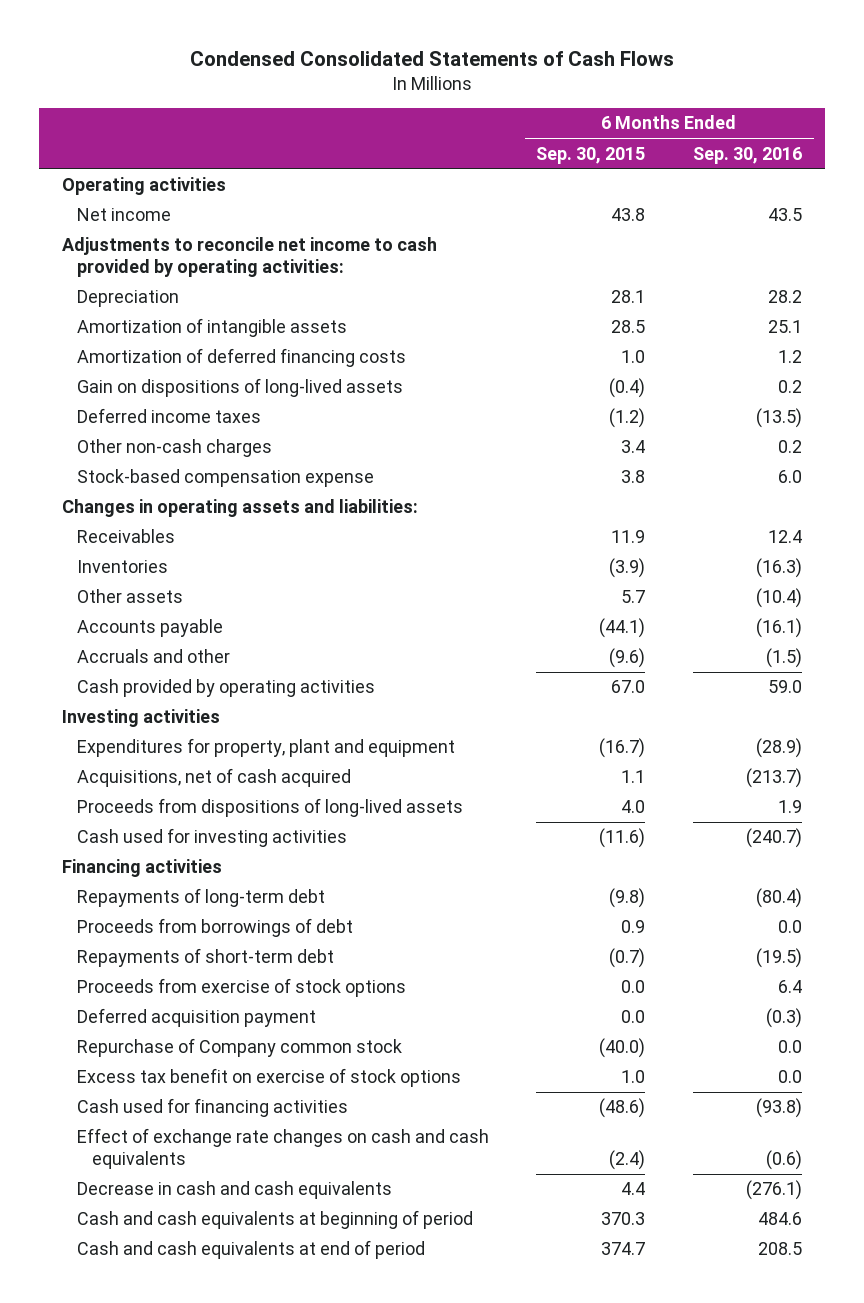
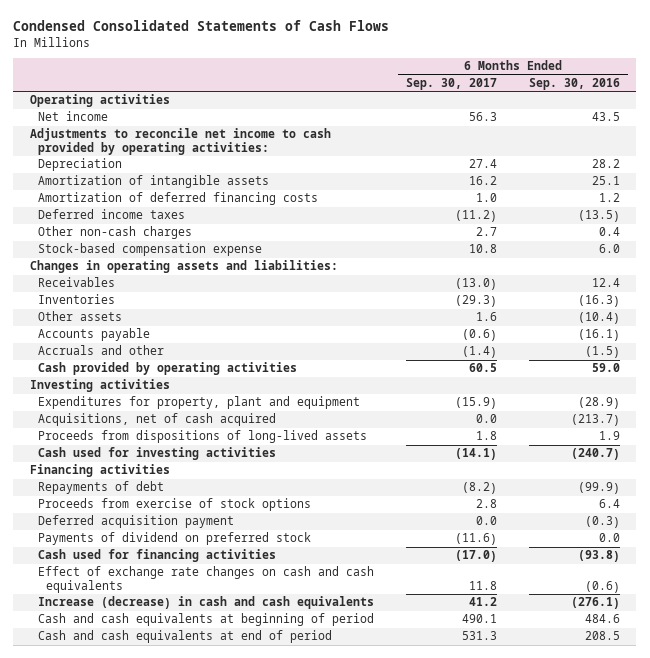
[536,146,646,164] Sep. 30, 2015 -> none
none -> [405,78,497,91] Sep. 30, 2017
[77,378,404,398] Gain on dispositions of long-lived assets -> none
[777,440,802,454] 0.2 -> [599,227,621,237] 0.4
[77,918,354,938] Proceeds from borrowings of debt -> none
[77,948,335,968] Repayments of short-term debt -> none
[77,888,326,908] Repayments of long-term debt -> [37,481,164,495] Repayments of debt
[755,888,802,909] (80.4) -> [578,482,621,495] (99.9)
[77,1038,403,1058] Repurchase of Company common stock -> none
[77,1068,462,1088] Excess tax benefit on exercise of stock options -> none
none -> [37,532,311,546] Payments of dividend on preferred stock
[77,1181,393,1200] Decrease in cash and cash equivalents -> [37,596,374,610] Increase (decrease) in cash and cash equivalents

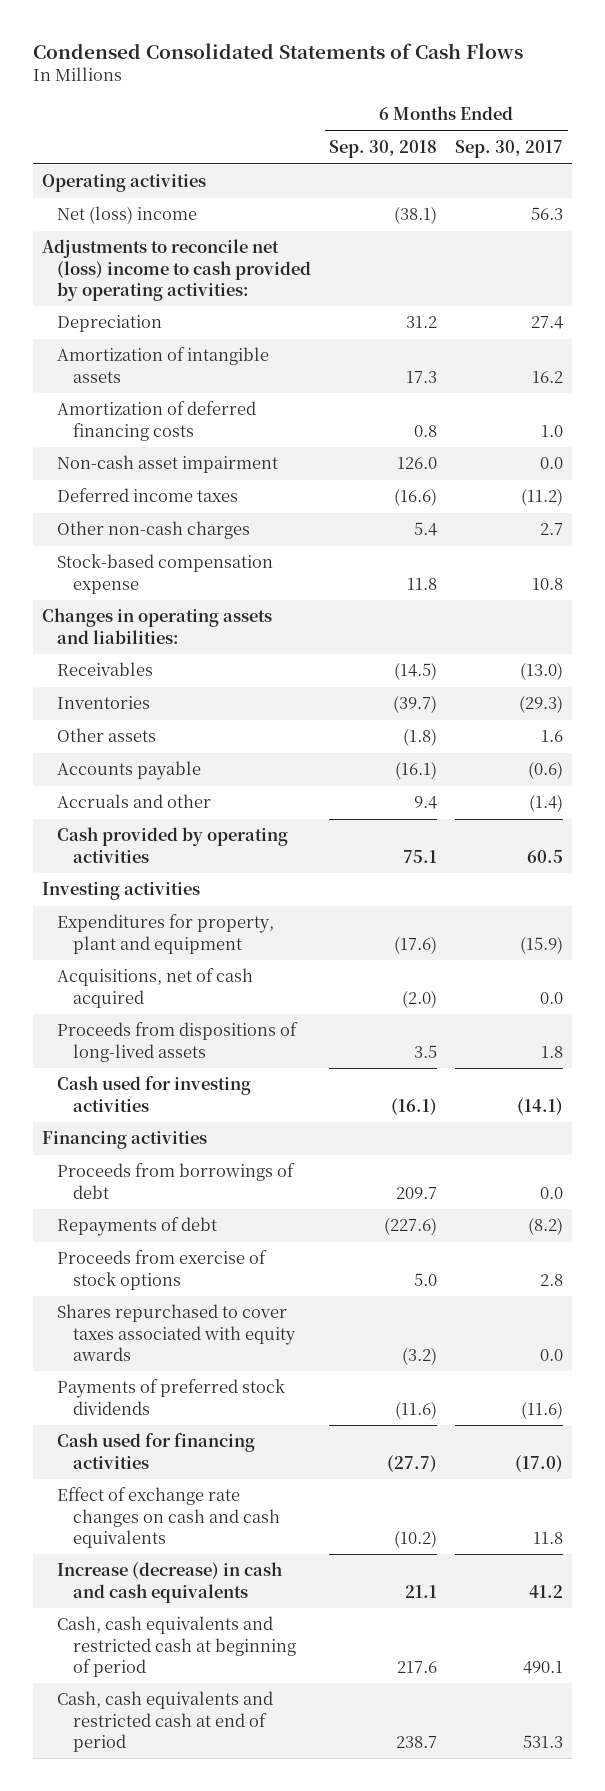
[529,78,621,91] Sep. 30, 2016 -> none
none -> [329,140,438,159] Sep. 30, 2018
[37,111,108,122] Net income -> [57,206,198,225] Net (loss) income
[29,128,331,155] Adjustments to reconcile net income to cash provided by operating activities: -> [42,239,312,301] Adjustments to reconcile net (loss) income to cash provided by operating activities:
none -> [57,455,279,474] Non-cash asset impairment
none -> [57,1163,296,1199] Proceeds from borrowings of debt
[37,515,234,529] Deferred acquisition payment -> none
none -> [57,1304,296,1361] Shares repurchased to cover taxes associated with equity awards
[37,532,311,546] Payments of dividend on preferred stock -> [57,1379,286,1415] Payments of preferred stock dividends
[37,613,374,627] Cash and cash equivalents at beginning of period -> [57,1616,296,1677] Cash, cash equivalents and restricted cash at beginning of period
[37,630,332,644] Cash and cash equivalents at end of period -> [57,1691,274,1752] Cash, cash equivalents and restricted cash at end of period

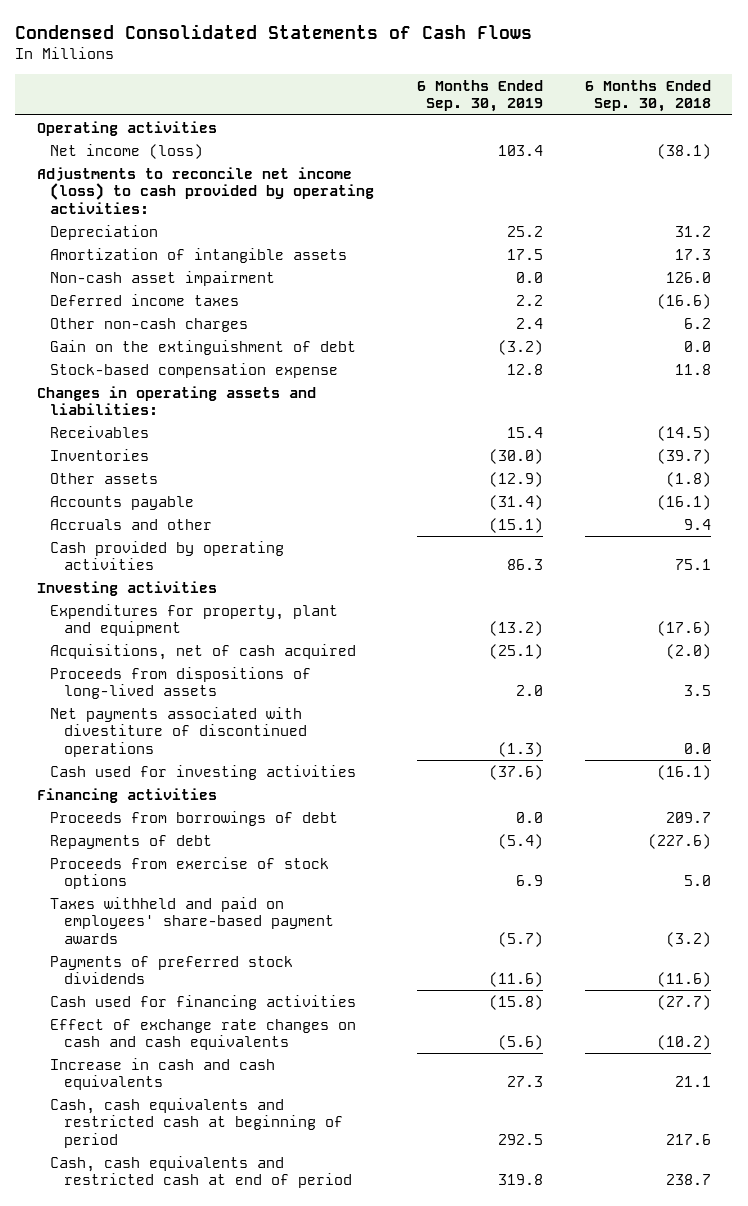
[455,140,564,159] Sep. 30, 2017 -> none
none -> [416,79,543,113] 6 Months Ended Sep. 30, 2019
[57,206,198,225] Net (loss) income -> [50,143,204,159] Net income (loss)
[42,239,312,301] Adjustments to reconcile net (loss) income to cash provided by operating activities: -> [36,166,375,214] Adjustments to reconcile net income (loss) to cash provided by operating activities:
[57,401,257,441] Amortization of deferred financing costs -> none
[414,522,438,537] 5.4 -> [684,317,712,329] 6.2
none -> [50,339,357,355] Gain on the extinguishment of debt
none -> [50,706,307,757] Net payments associated with divestiture of discontinued operations
[57,1304,296,1361] Shares repurchased to cover taxes associated with equity awards -> [50,896,334,944] Taxes withheld and paid on employees' share-based payment awards
[57,1562,283,1603] Increase (decrease) in cash and cash equivalents -> [50,1057,276,1091] Increase in cash and cash equivalents

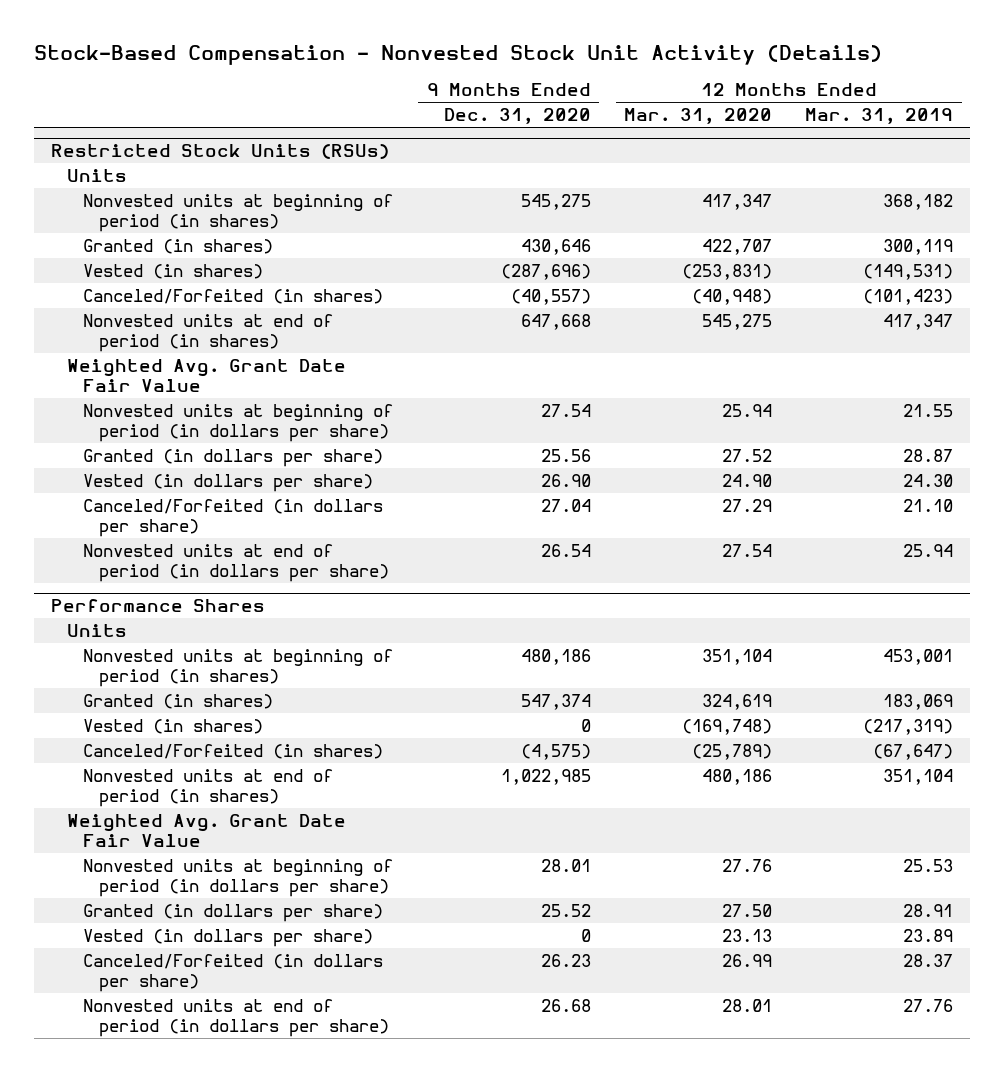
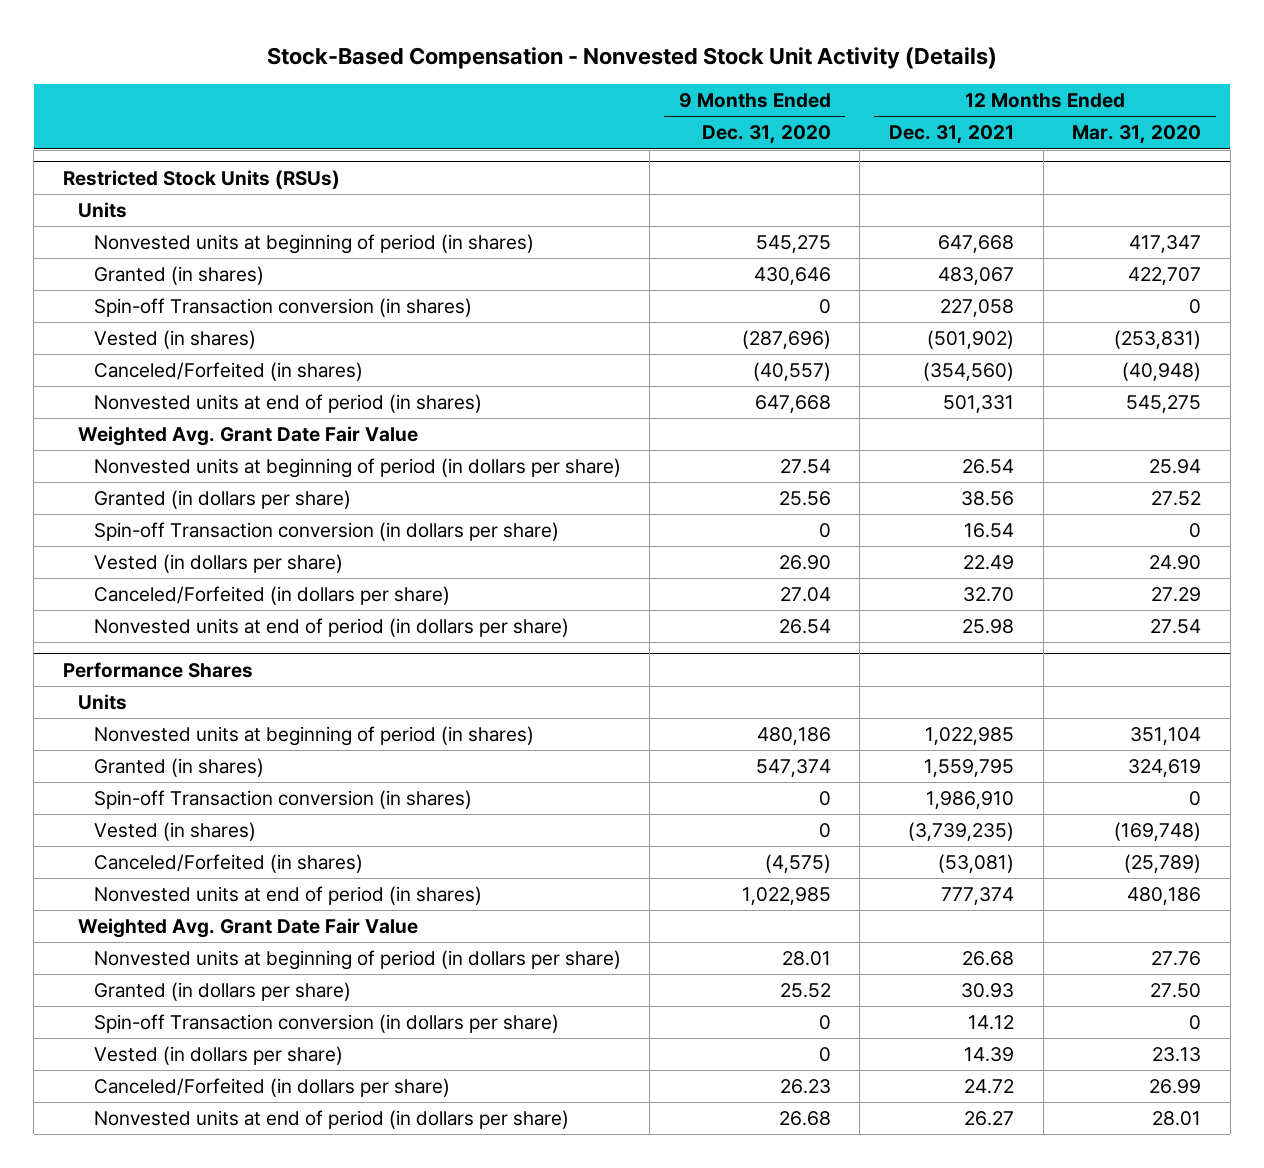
[805,107,954,124] Mar. 31, 2019 -> none
none -> [888,125,1014,145] Dec. 31, 2021
none -> [93,298,472,318] Spin-off Transaction conversion (in shares)
none -> [93,522,559,542] Spin-off Transaction conversion (in dollars per share)
none -> [93,790,472,810] Spin-off Transaction conversion (in shares)
none -> [93,1014,559,1034] Spin-off Transaction conversion (in dollars per share)

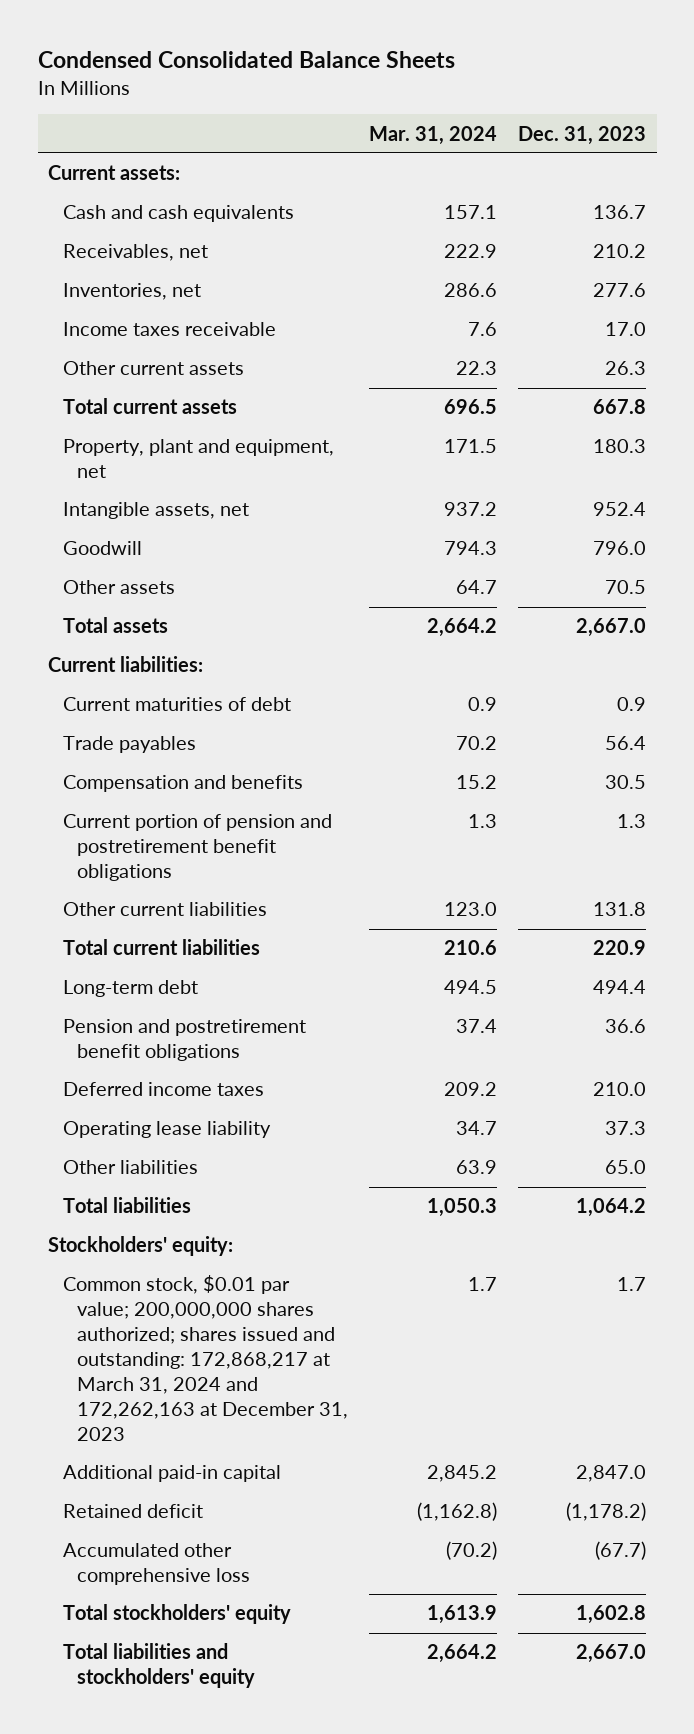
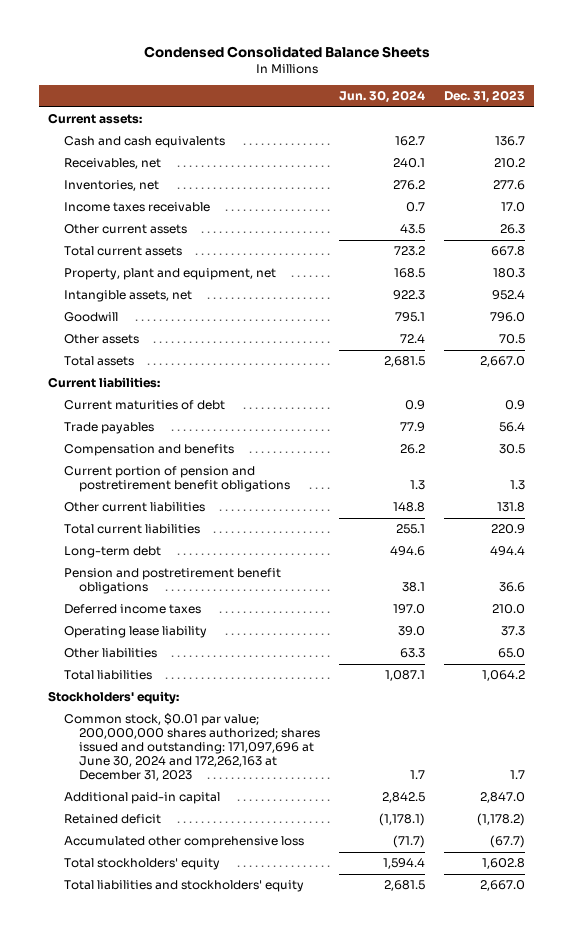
[369,125,498,145] Mar. 31, 2024 -> none
none -> [339,90,426,104] Jun. 30, 2024
[62,1275,348,1441] Common stock, $0.01 par value; 200,000,000 shares authorized; shares issued and outstanding: 172,868,217 at March 31, 2024 and 172,262,163 at December 31, 2023 -> [63,713,321,782] Common stock, $0.01 par value; 200,000,000 shares authorized; shares issued and outstanding: 171,097,696 at June 30, 2024 and 172,262,163 at December 31, 2023

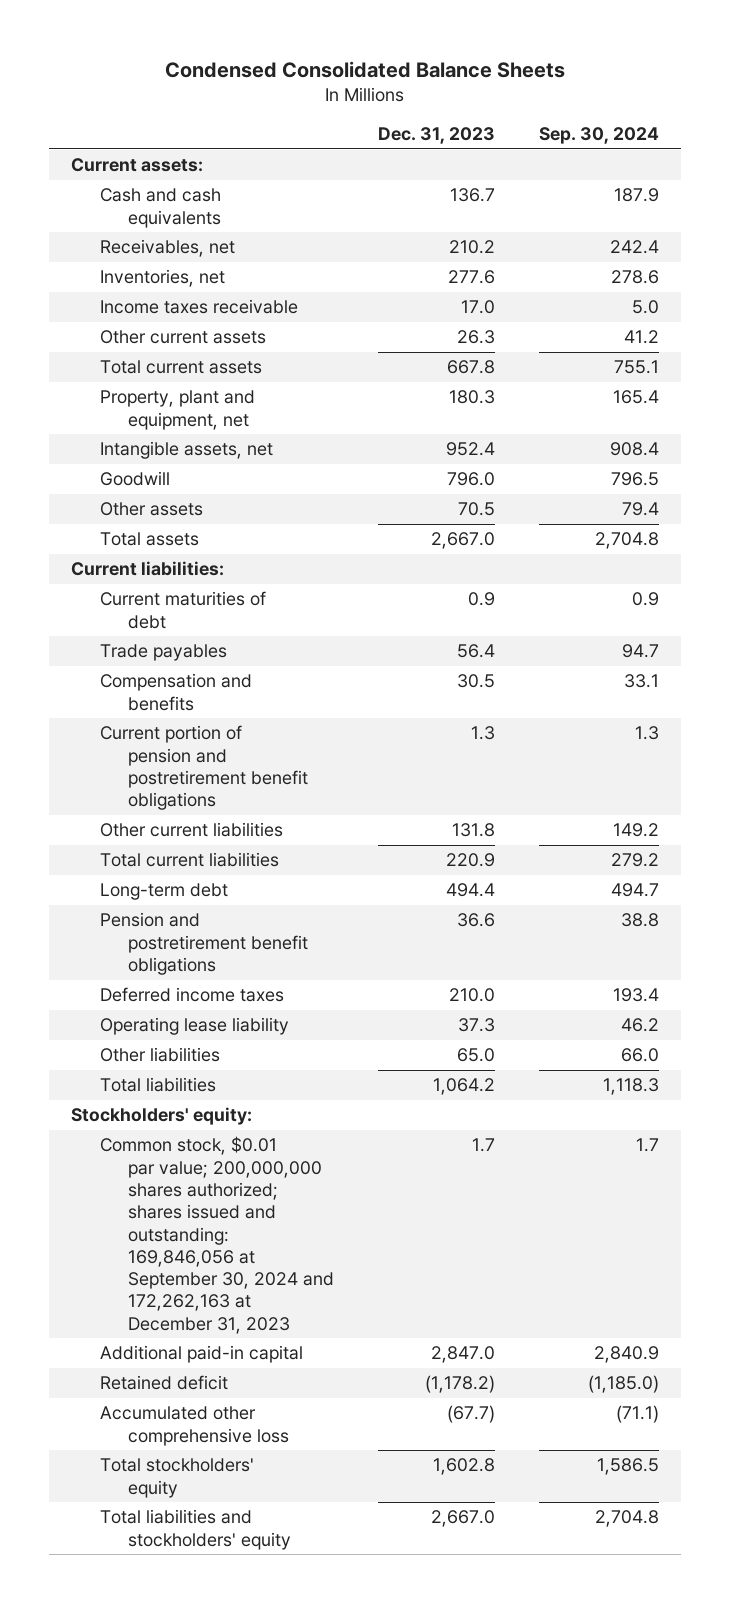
[339,90,426,104] Jun. 30, 2024 -> none
none -> [539,127,660,145] Sep. 30, 2024
[63,713,321,782] Common stock, $0.01 par value; 200,000,000 shares authorized; shares issued and outstanding: 171,097,696 at June 30, 2024 and 172,262,163 at December 31, 2023 -> [99,1136,335,1334] Common stock, $0.01 par value; 200,000,000 shares authorized; shares issued and outstanding: 169,846,056 at September 30, 2024 and 172,262,163 at December 31, 2023

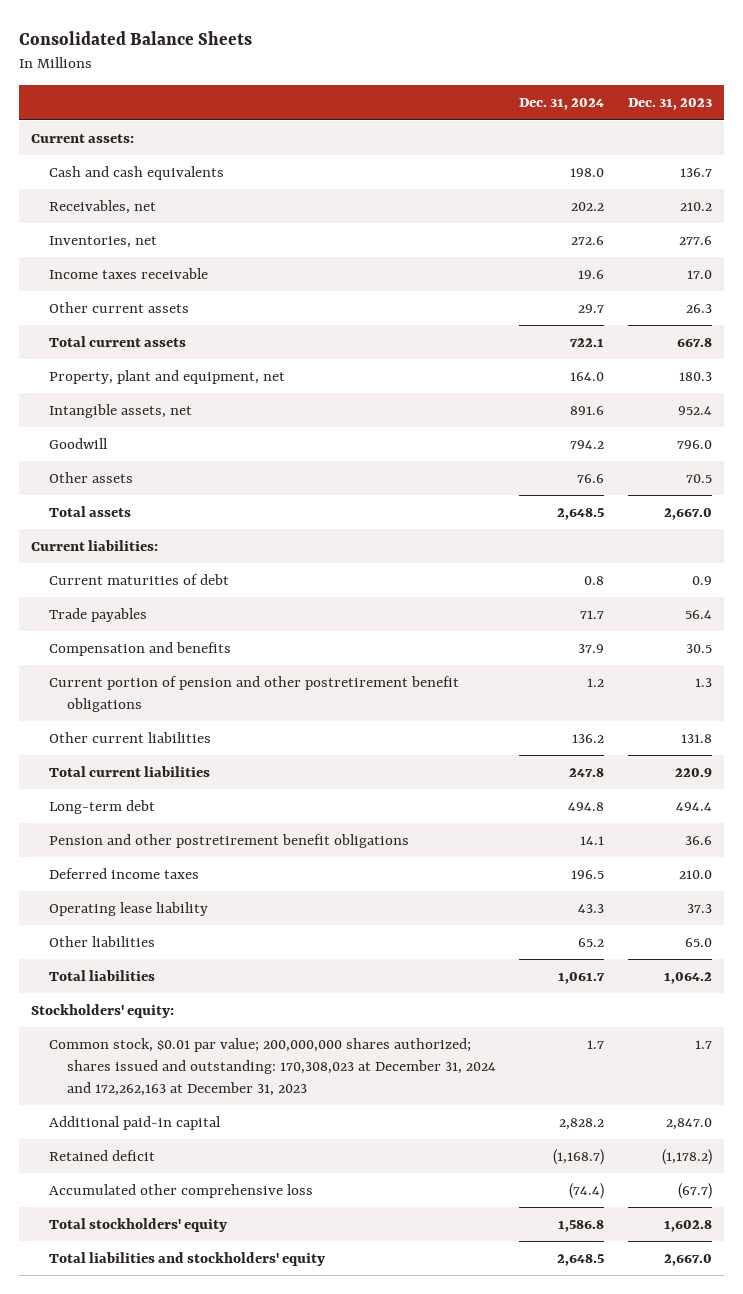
[165,60,566,78] Condensed Consolidated Balance Sheets -> [19,31,253,46] Consolidated Balance Sheets
[539,127,660,145] Sep. 30, 2024 -> none
none -> [519,98,605,111] Dec. 31, 2024
[99,725,309,811] Current portion of pension and postretirement benefit obligations -> [48,676,459,712] Current portion of pension and other postretirement benefit obligations
[99,912,309,975] Pension and postretirement benefit obligations -> [48,834,409,849] Pension and other postretirement benefit obligations
[99,1136,335,1334] Common stock, $0.01 par value; 200,000,000 shares authorized; shares issued and outstanding: 169,846,056 at September 30, 2024 and 172,262,163 at December 31, 2023 -> [48,1038,496,1096] Common stock, $0.01 par value; 200,000,000 shares authorized; shares issued and outstanding: 170,308,023 at December 31, 2024 and 172,262,163 at December 31, 2023

